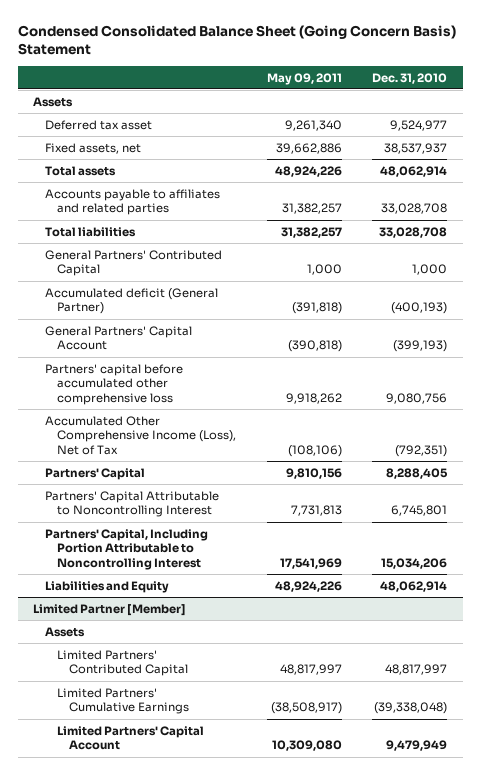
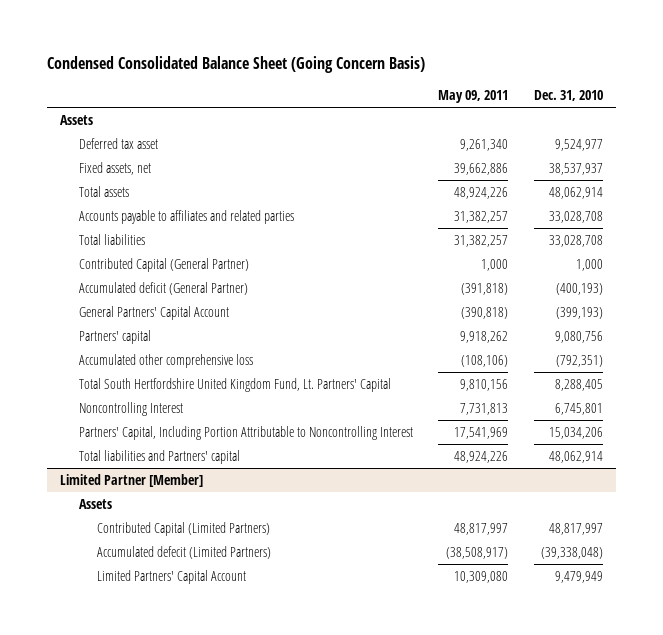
[18,25,457,56] Condensed Consolidated Balance Sheet (Going Concern Basis) Statement -> [47,56,426,74] Condensed Consolidated Balance Sheet (Going Concern Basis)
[45,249,223,277] General Partners' Contributed Capital -> [78,258,249,273] Contributed Capital (General Partner)
[45,363,184,405] Partners' capital before accumulated other comprehensive loss -> [78,330,151,345] Partners' capital
[45,415,237,455] Accumulated Other Comprehensive Income (Loss), Net of Tax -> [78,354,253,369] Accumulated other comprehensive loss
[45,467,146,480] Partners' Capital -> [78,378,391,393] Total South Hertfordshire United Kingdom Fund, Lt. Partners' Capital
[45,490,220,518] Partners' Capital Attributable to Noncontrolling Interest -> [78,402,183,417] Noncontrolling Interest
[45,580,170,593] Liabilities and Equity -> [78,450,240,465] Total liabilities and Partners' capital
[57,649,189,677] Limited Partners' Contributed Capital -> [96,522,270,537] Contributed Capital (Limited Partners)
[57,687,190,715] Limited Partners' Cumulative Earnings -> [96,546,271,560] Accumulated defecit (Limited Partners)

